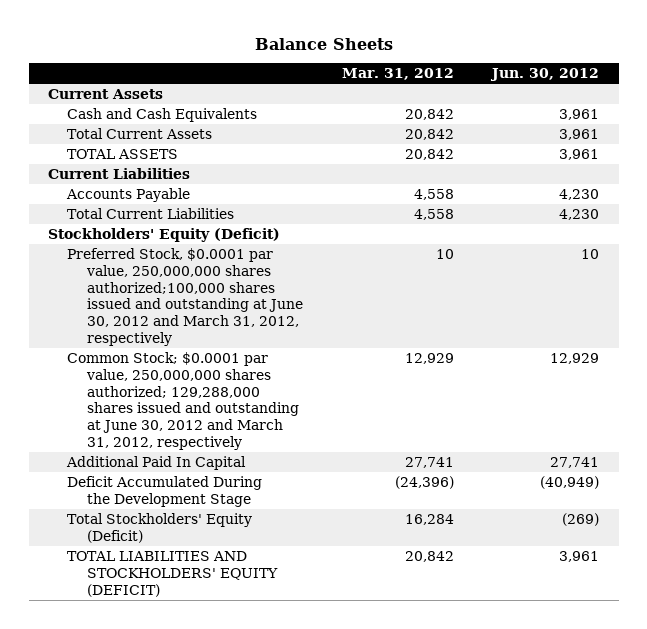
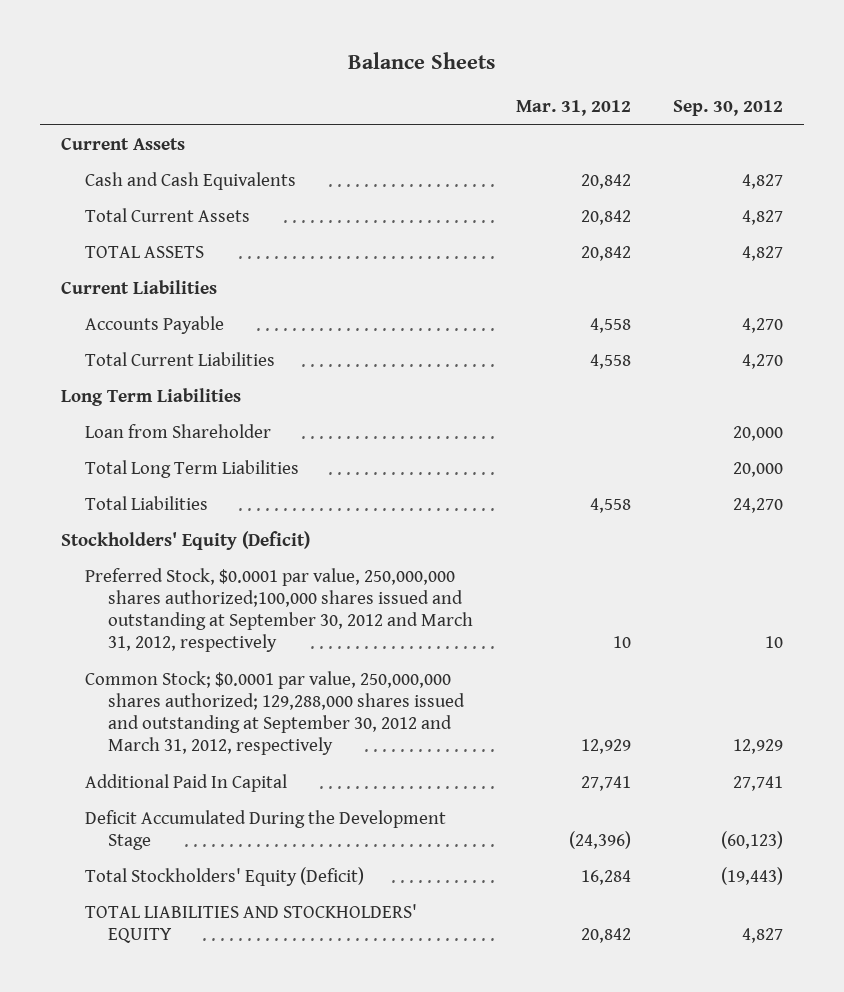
[490,68,600,82] Jun. 30, 2012 -> none
none -> [673,100,784,117] Sep. 30, 2012
none -> [61,388,242,407] Long Term Liabilities
none -> [84,424,271,439] Loan from Shareholder
none -> [84,460,299,479] Total Long Term Liabilities
none -> [84,496,208,511] Total Liabilities
[67,248,303,346] Preferred Stock, $0.0001 par value, 250,000,000 shares authorized;100,000 shares issued and outstanding at June 30, 2012 and March 31, 2012, respectively -> [84,568,474,653] Preferred Stock, $0.0001 par value, 250,000,000 shares authorized;100,000 shares issued and outstanding at September 30, 2012 and March 31, 2012, respectively
[67,352,299,450] Common Stock; $0.0001 par value, 250,000,000 shares authorized; 129,288,000 shares issued and outstanding at June 30, 2012 and March 31, 2012, respectively -> [84,671,466,756] Common Stock; $0.0001 par value, 250,000,000 shares authorized; 129,288,000 shares issued and outstanding at September 30, 2012 and March 31, 2012, respectively
[67,551,278,597] TOTAL LIABILITIES AND STOCKHOLDERS' EQUITY (DEFICIT) -> [84,904,417,944] TOTAL LIABILITIES AND STOCKHOLDERS' EQUITY

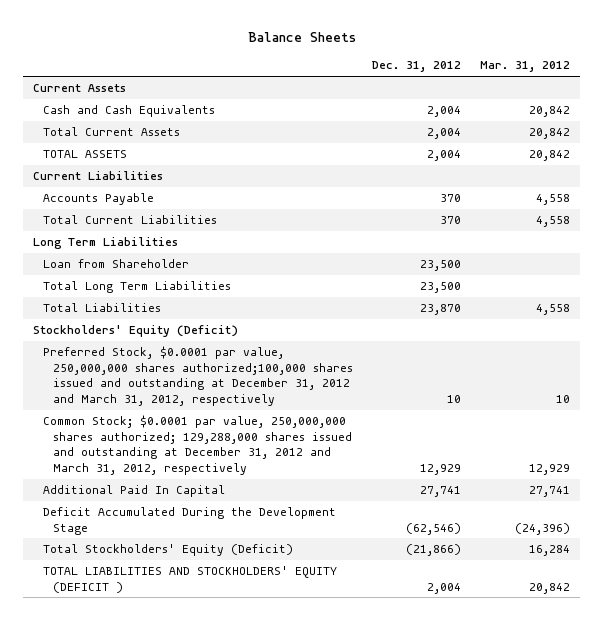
[673,100,784,117] Sep. 30, 2012 -> none
none -> [372,61,462,73] Dec. 31, 2012
[84,568,474,653] Preferred Stock, $0.0001 par value, 250,000,000 shares authorized;100,000 shares issued and outstanding at September 30, 2012 and March 31, 2012, respectively -> [42,346,353,406] Preferred Stock, $0.0001 par value, 250,000,000 shares authorized;100,000 shares issued and outstanding at December 31, 2012 and March 31, 2012, respectively
[84,671,466,756] Common Stock; $0.0001 par value, 250,000,000 shares authorized; 129,288,000 shares issued and outstanding at September 30, 2012 and March 31, 2012, respectively -> [42,415,352,475] Common Stock; $0.0001 par value, 250,000,000 shares authorized; 129,288,000 shares issued and outstanding at December 31, 2012 and March 31, 2012, respectively
[84,904,417,944] TOTAL LIABILITIES AND STOCKHOLDERS' EQUITY -> [42,566,337,593] TOTAL LIABILITIES AND STOCKHOLDERS' EQUITY (DEFICIT )

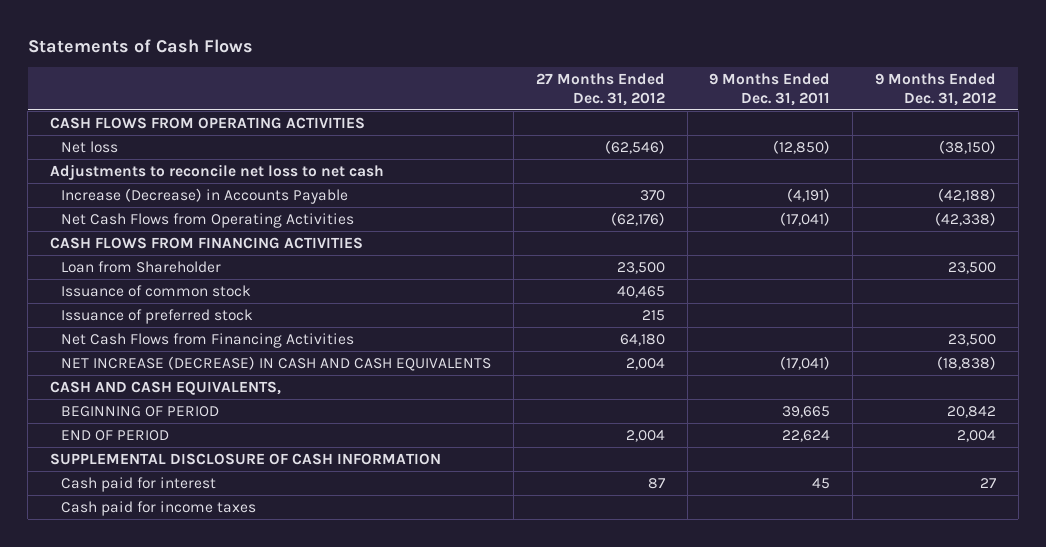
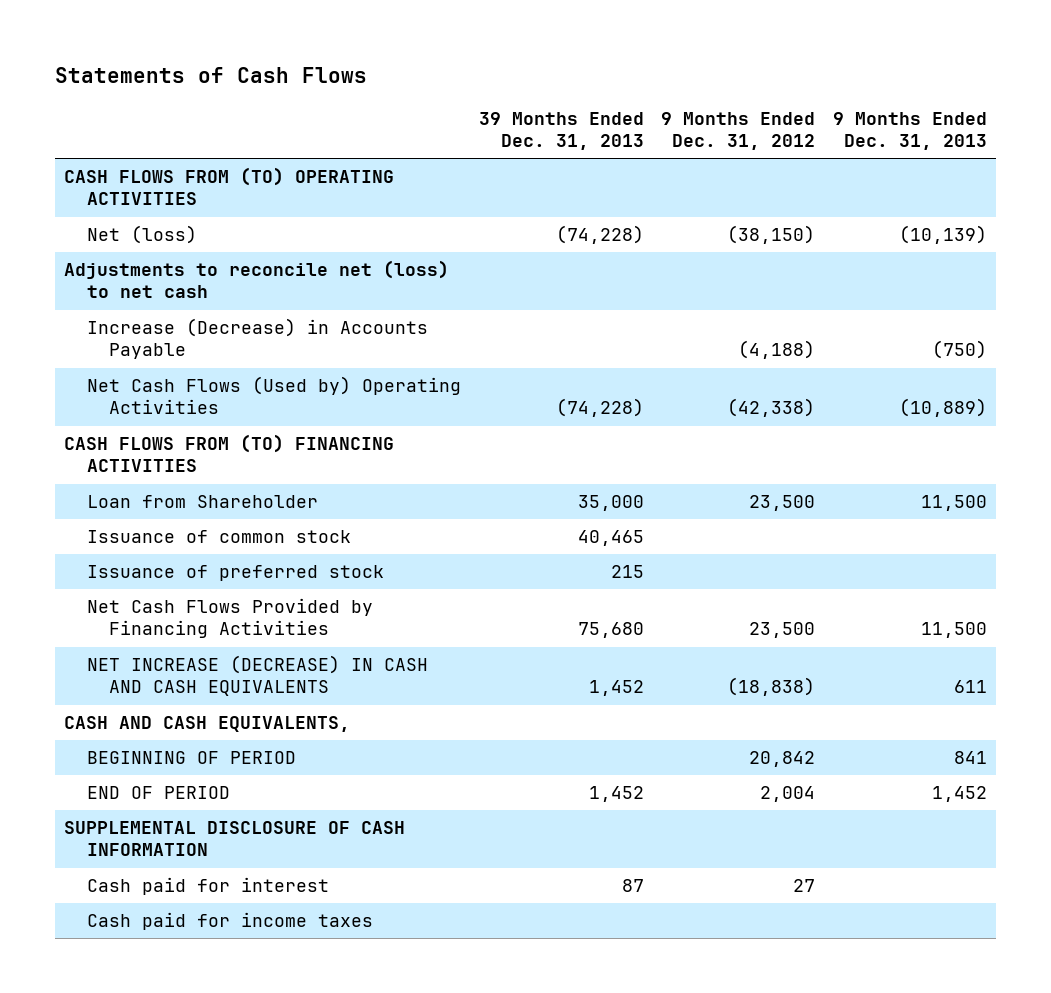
[535,72,665,106] 27 Months Ended Dec. 31, 2012 -> none
[709,72,831,106] 9 Months Ended Dec. 31, 2011 -> none
none -> [478,111,644,150] 39 Months Ended Dec. 31, 2013
none -> [832,111,987,150] 9 Months Ended Dec. 31, 2013
[49,116,365,129] CASH FLOWS FROM OPERATING ACTIVITIES -> [64,167,395,206] CASH FLOWS FROM (TO) OPERATING ACTIVITIES
[61,140,119,153] Net loss -> [86,225,197,245] Net (loss)
[49,163,384,180] Adjustments to reconcile net loss to net cash -> [64,260,450,299] Adjustments to reconcile net (loss) to net cash
[937,187,996,202] (42,188) -> [738,340,816,360] (4,188)
[61,212,355,228] Net Cash Flows from Operating Activities -> [86,376,461,415] Net Cash Flows (Used by) Operating Activities
[49,236,363,249] CASH FLOWS FROM FINANCING ACTIVITIES -> [64,434,395,473] CASH FLOWS FROM (TO) FINANCING ACTIVITIES
[61,332,355,348] Net Cash Flows from Financing Activities -> [86,598,373,639] Net Cash Flows Provided by Financing Activities

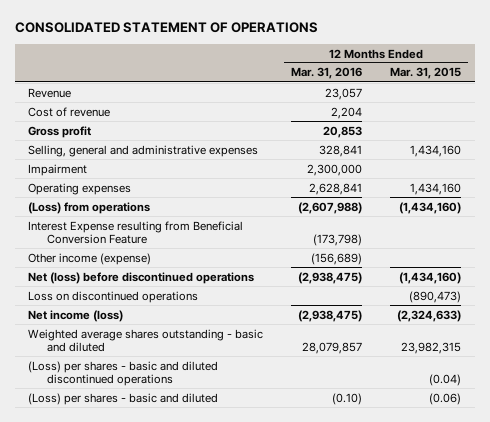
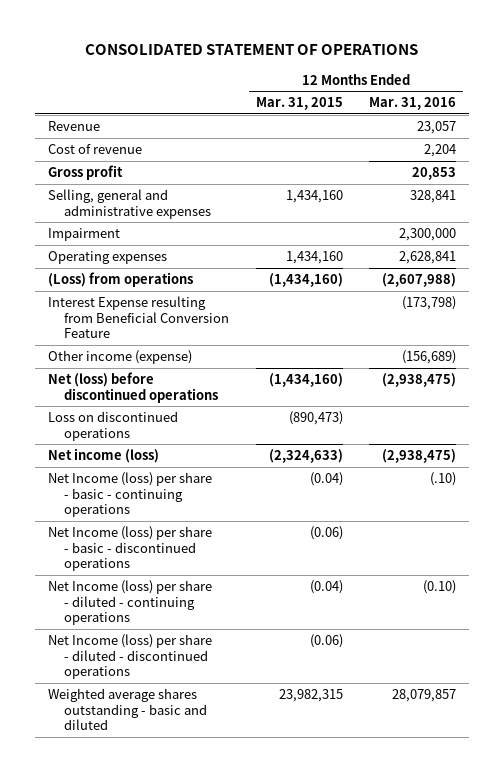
none -> [47,472,212,518] Net Income (loss) per share - basic - continuing operations
none -> [47,526,212,572] Net Income (loss) per share - basic - discontinued operations
none -> [47,580,212,626] Net Income (loss) per share - diluted - continuing operations
none -> [47,634,212,680] Net Income (loss) per share - diluted - discontinued operations
[28,360,219,387] (Loss) per shares - basic and diluted discontinued operations -> none
[28,392,219,405] (Loss) per shares - basic and diluted -> none

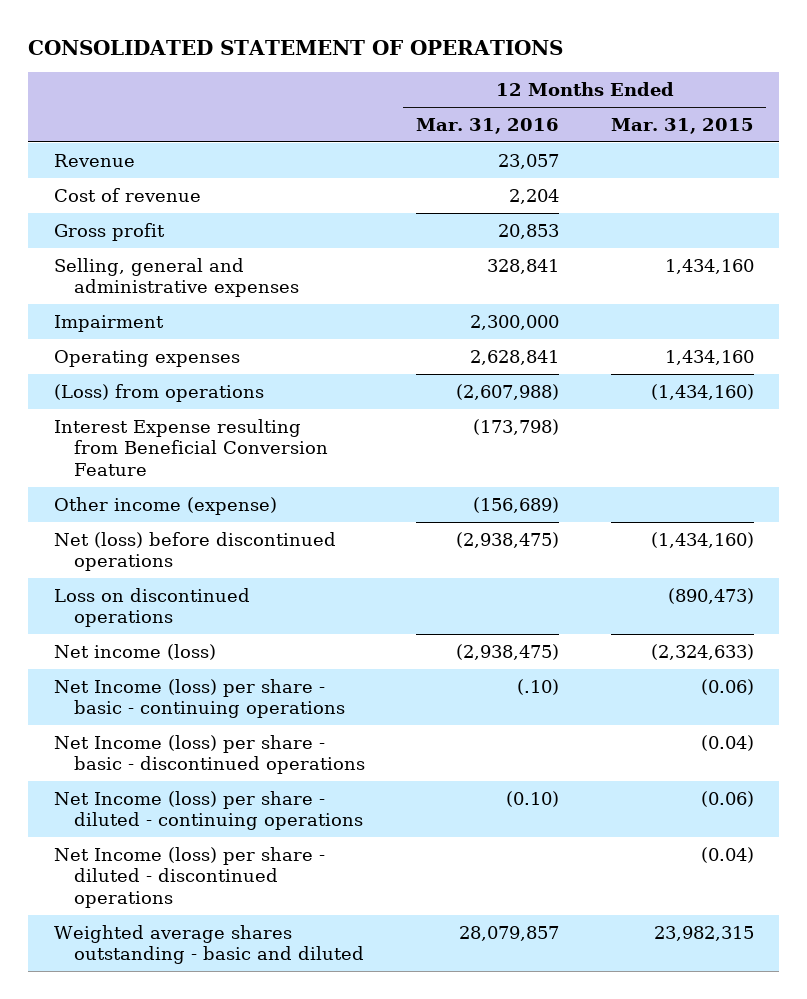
[309,472,343,487] (0.04) -> [700,678,754,695] (0.06)
[309,526,343,541] (0.06) -> [700,734,754,751] (0.04)
[309,580,343,595] (0.04) -> [700,790,754,807] (0.06)
[309,634,343,649] (0.06) -> [700,846,754,863] (0.04)

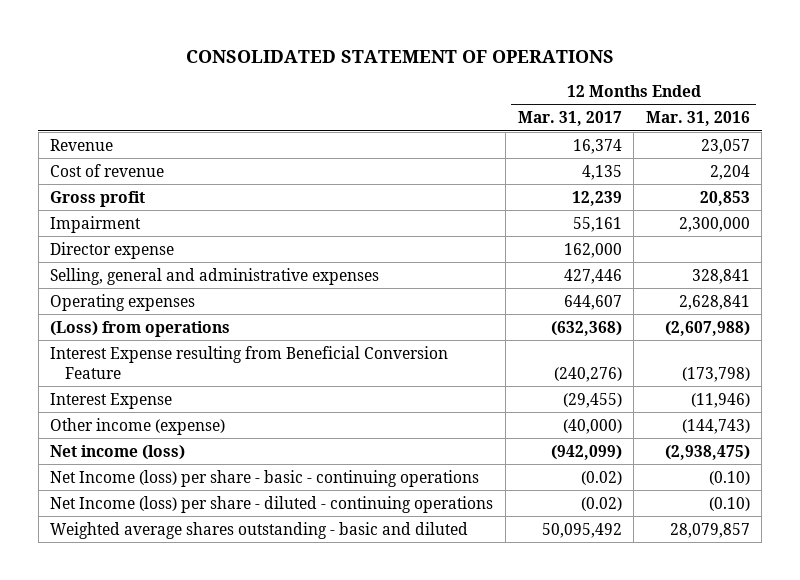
[610,117,754,134] Mar. 31, 2015 -> none
none -> [517,111,622,127] Mar. 31, 2017
none -> [50,241,175,259] Director expense
[53,257,299,298] Selling, general and administrative expenses -> [50,267,380,285] Selling, general and administrative expenses
[53,531,336,572] Net (loss) before discontinued operations -> none
[53,587,250,628] Loss on discontinued operations -> none
none -> [50,392,173,409] Interest Expense
[473,496,560,513] (156,689) -> [681,418,750,434] (144,743)
[53,734,365,775] Net Income (loss) per share - basic - discontinued operations -> none
[517,678,560,695] (.10) -> [708,470,750,485] (0.10)
[53,846,325,909] Net Income (loss) per share - diluted - discontinued operations -> none

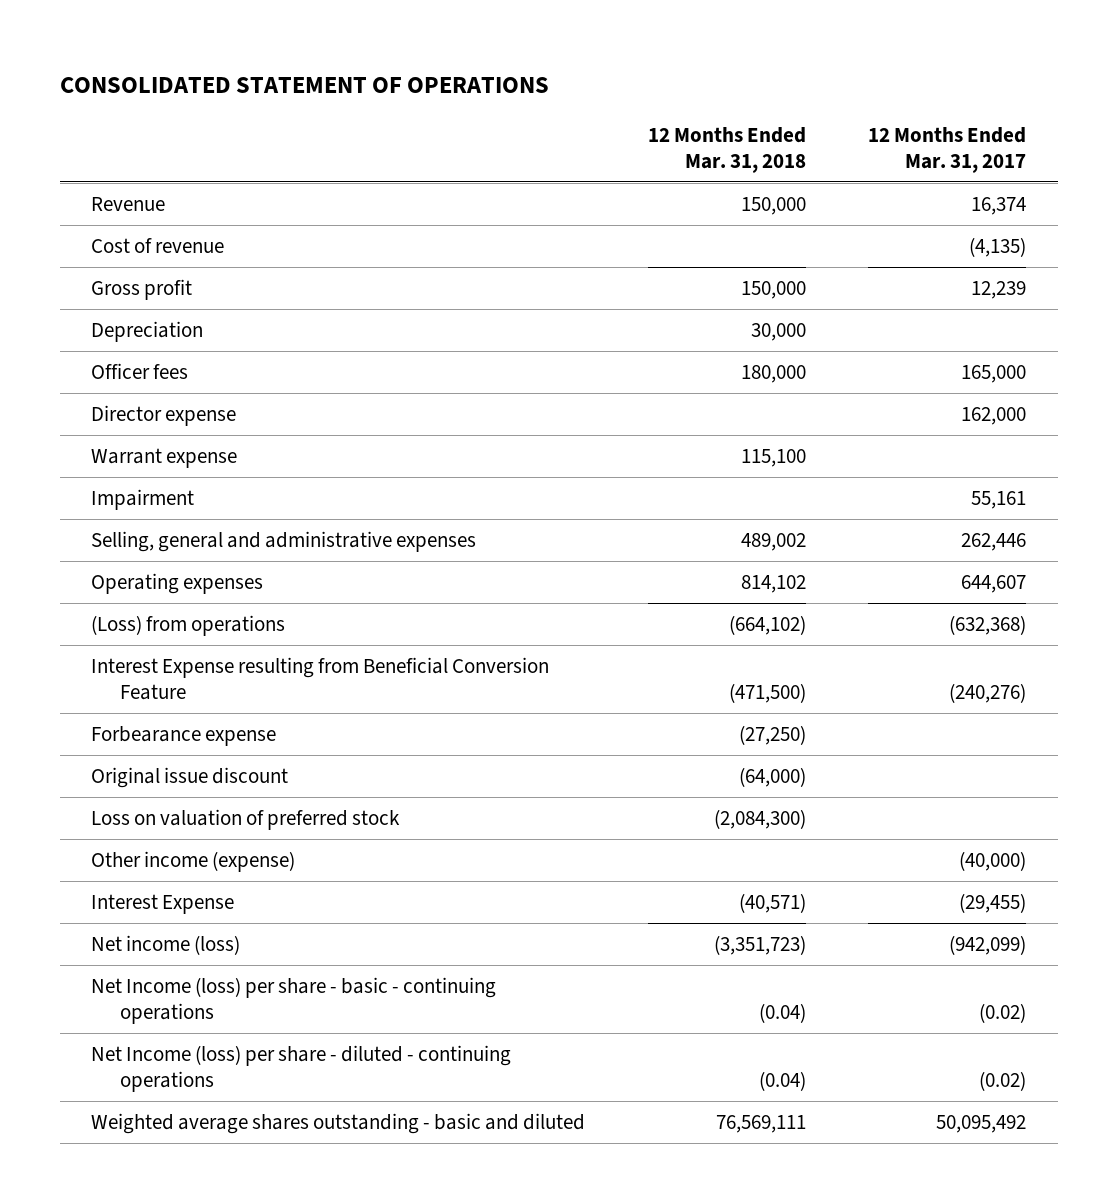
[645,111,750,127] Mar. 31, 2016 -> none
none -> [647,126,806,173] 12 Months Ended Mar. 31, 2018
[581,164,622,180] 4,135 -> [969,237,1027,258] (4,135)
none -> [90,321,203,343] Depreciation
none -> [90,363,188,380] Officer fees
none -> [90,448,237,469] Warrant expense
[50,215,142,233] Impairment -> [90,489,194,511] Impairment
[563,268,622,284] 427,446 -> [961,533,1027,552] 262,446
none -> [90,726,276,747] Forbearance expense
none -> [90,767,288,789] Original issue discount
none -> [90,809,400,831] Loss on valuation of preferred stock
[50,392,173,409] Interest Expense -> [90,894,234,915] Interest Expense

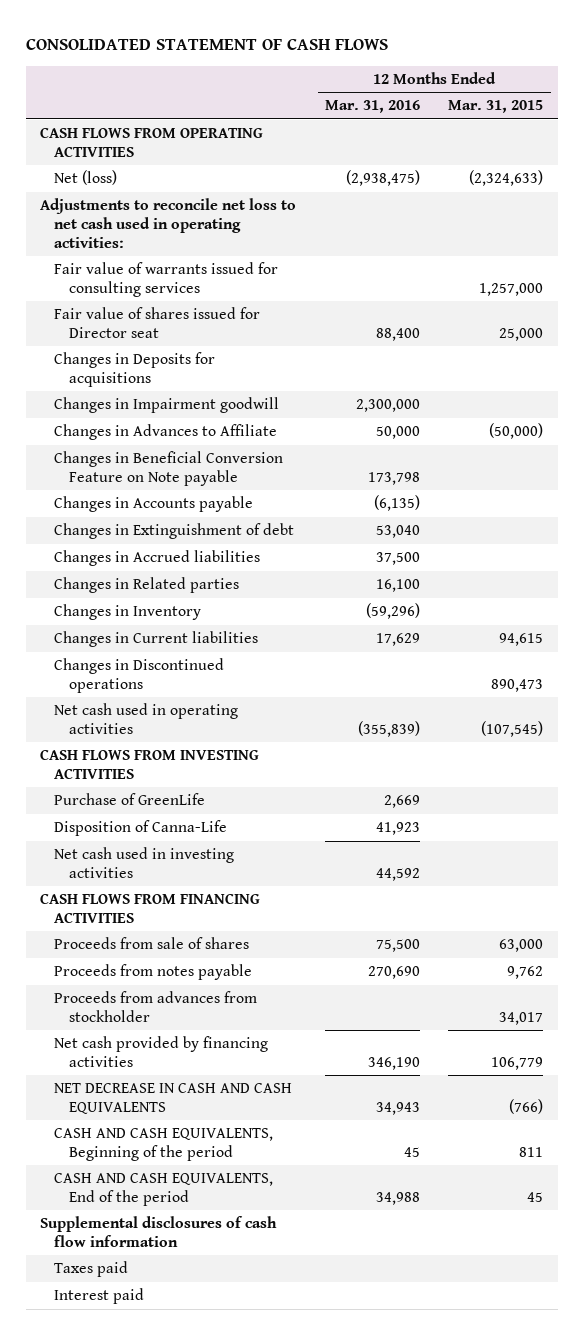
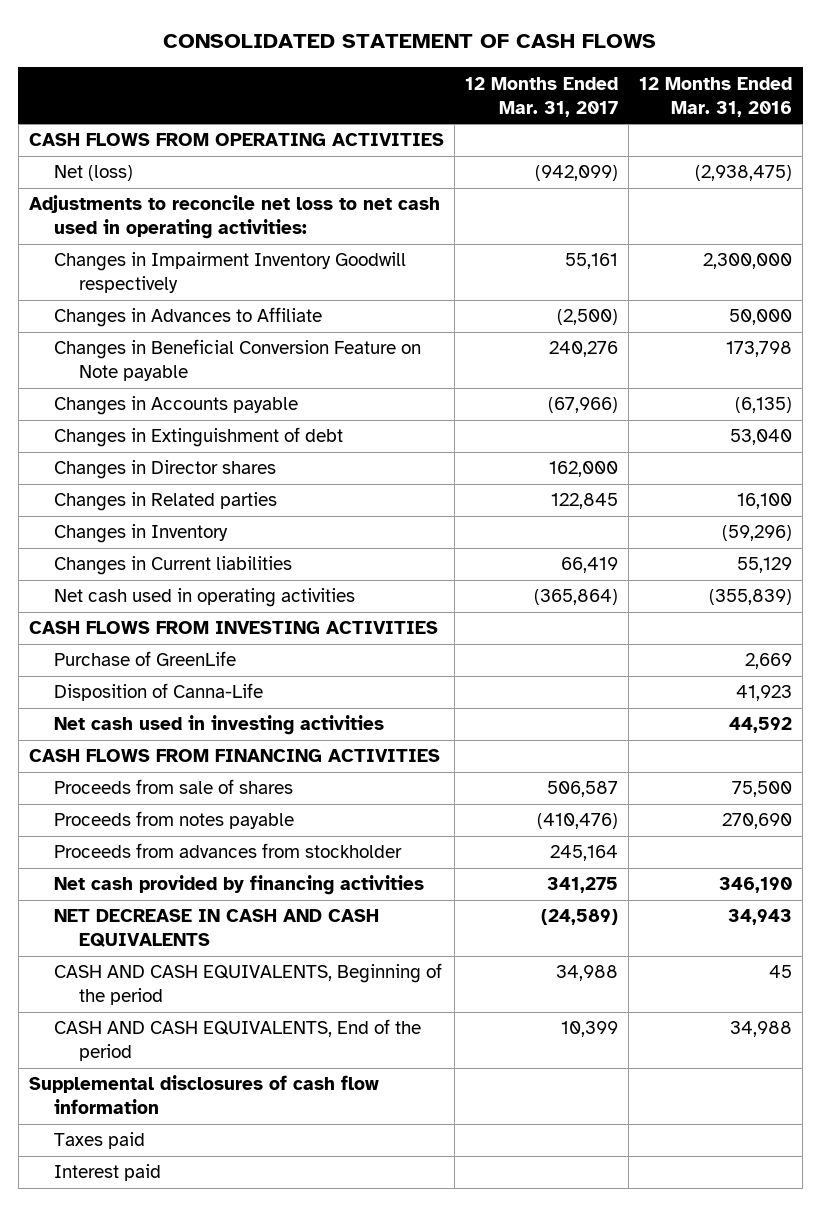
[448,100,544,114] Mar. 31, 2015 -> none
none -> [464,76,618,117] 12 Months Ended Mar. 31, 2017
[54,262,279,298] Fair value of warrants issued for consulting services -> none
[54,307,261,339] Fair value of shares issued for Director seat -> none
[54,352,216,388] Changes in Deposits for acquisitions -> none
[54,397,280,414] Changes in Impairment goodwill -> [54,252,407,294] Changes in Impairment Inventory Goodwill respectively
[54,550,261,567] Changes in Accrued liabilities -> none
none -> [54,460,277,480] Changes in Director shares
[54,658,225,694] Changes in Discontinued operations -> none
[375,633,420,647] 17,629 -> [737,557,793,574] 55,129

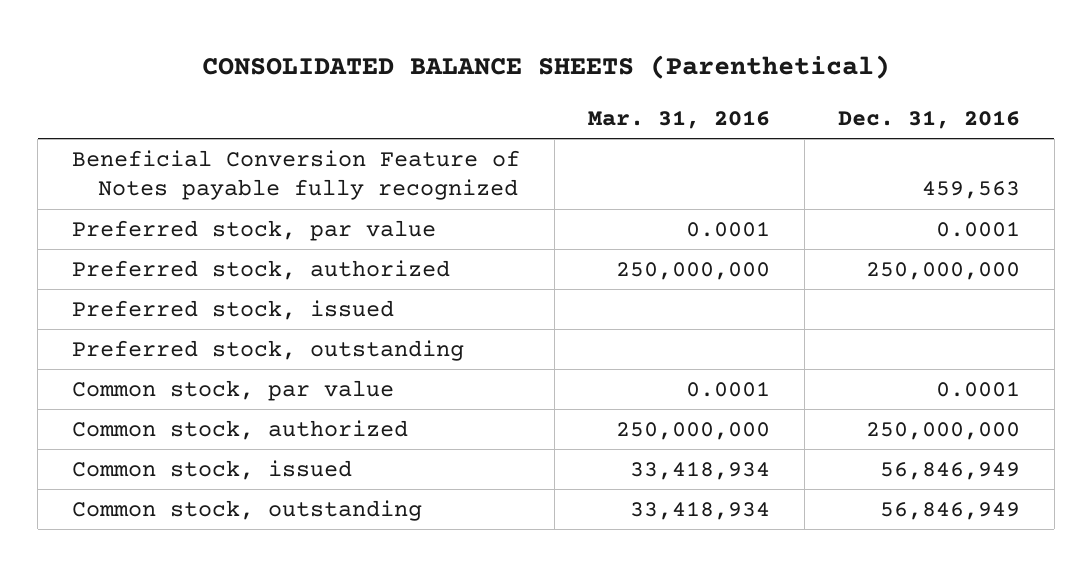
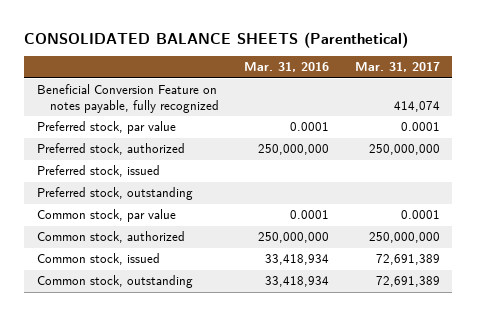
[838,109,1021,129] Dec. 31, 2016 -> none
none -> [354,62,440,73] Mar. 31, 2017
[72,149,521,201] Beneficial Conversion Feature of Notes payable fully recognized -> [36,84,219,113] Beneficial Conversion Feature on notes payable, fully recognized

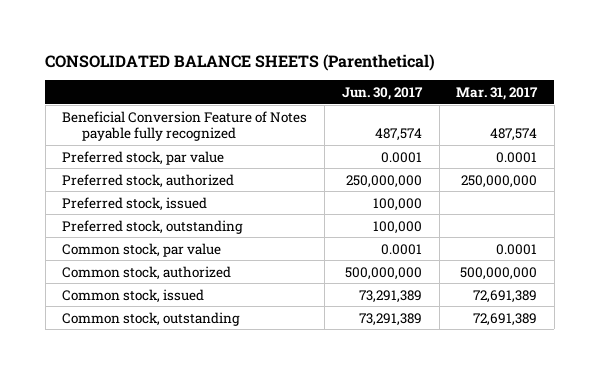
[244,62,330,73] Mar. 31, 2016 -> none
none -> [341,86,423,100] Jun. 30, 2017
[36,84,219,113] Beneficial Conversion Feature on notes payable, fully recognized -> [62,110,308,142] Beneficial Conversion Feature of Notes payable fully recognized
[393,100,440,112] 414,074 -> [490,128,538,142] 487,574
[368,232,440,244] 250,000,000 -> [460,266,538,280] 500,000,000

